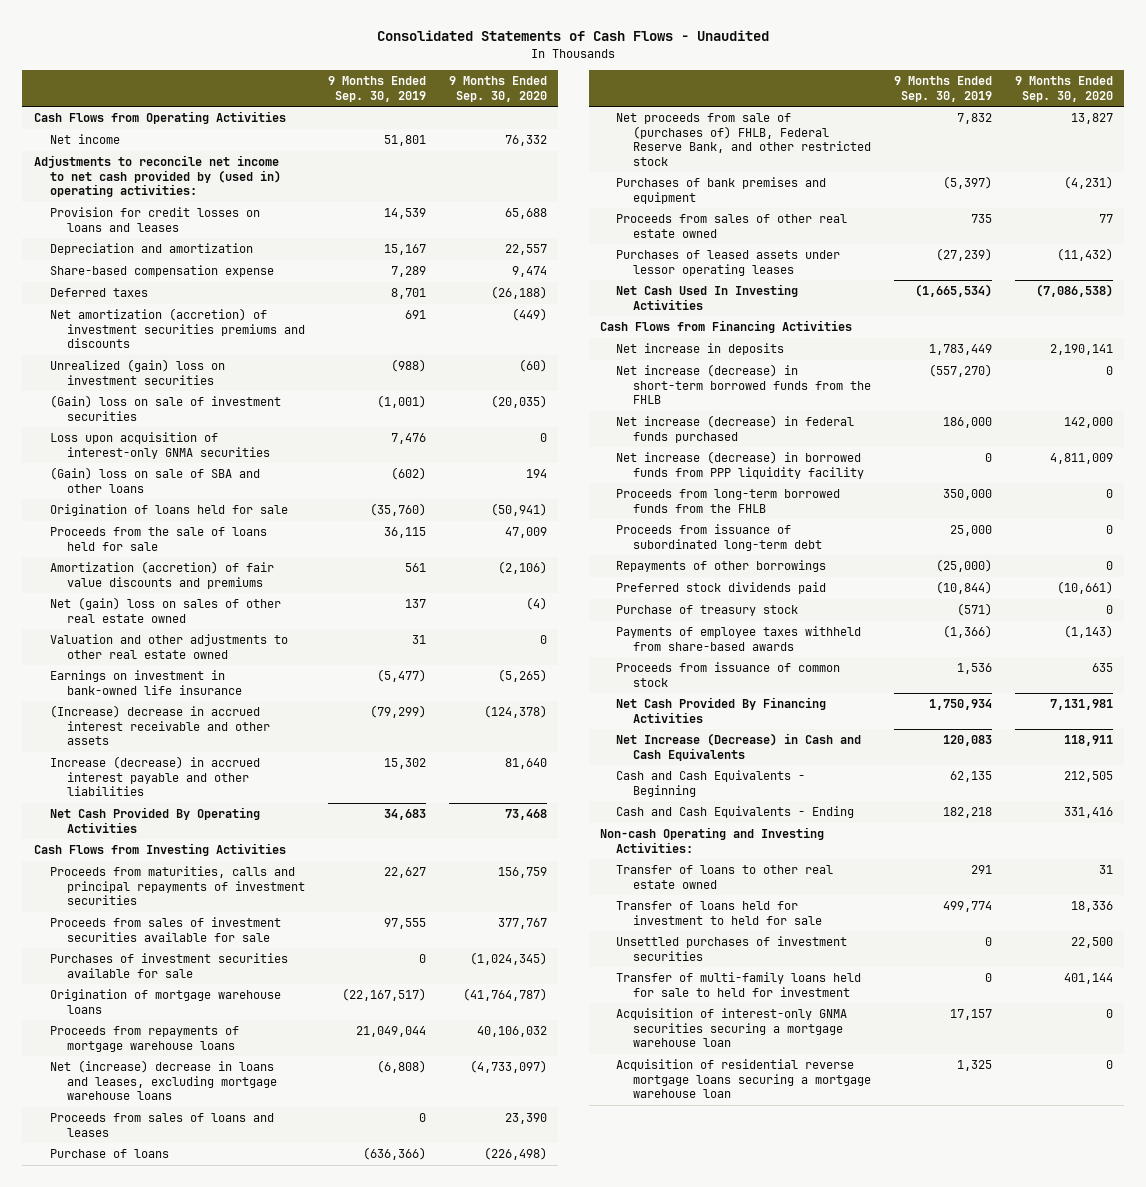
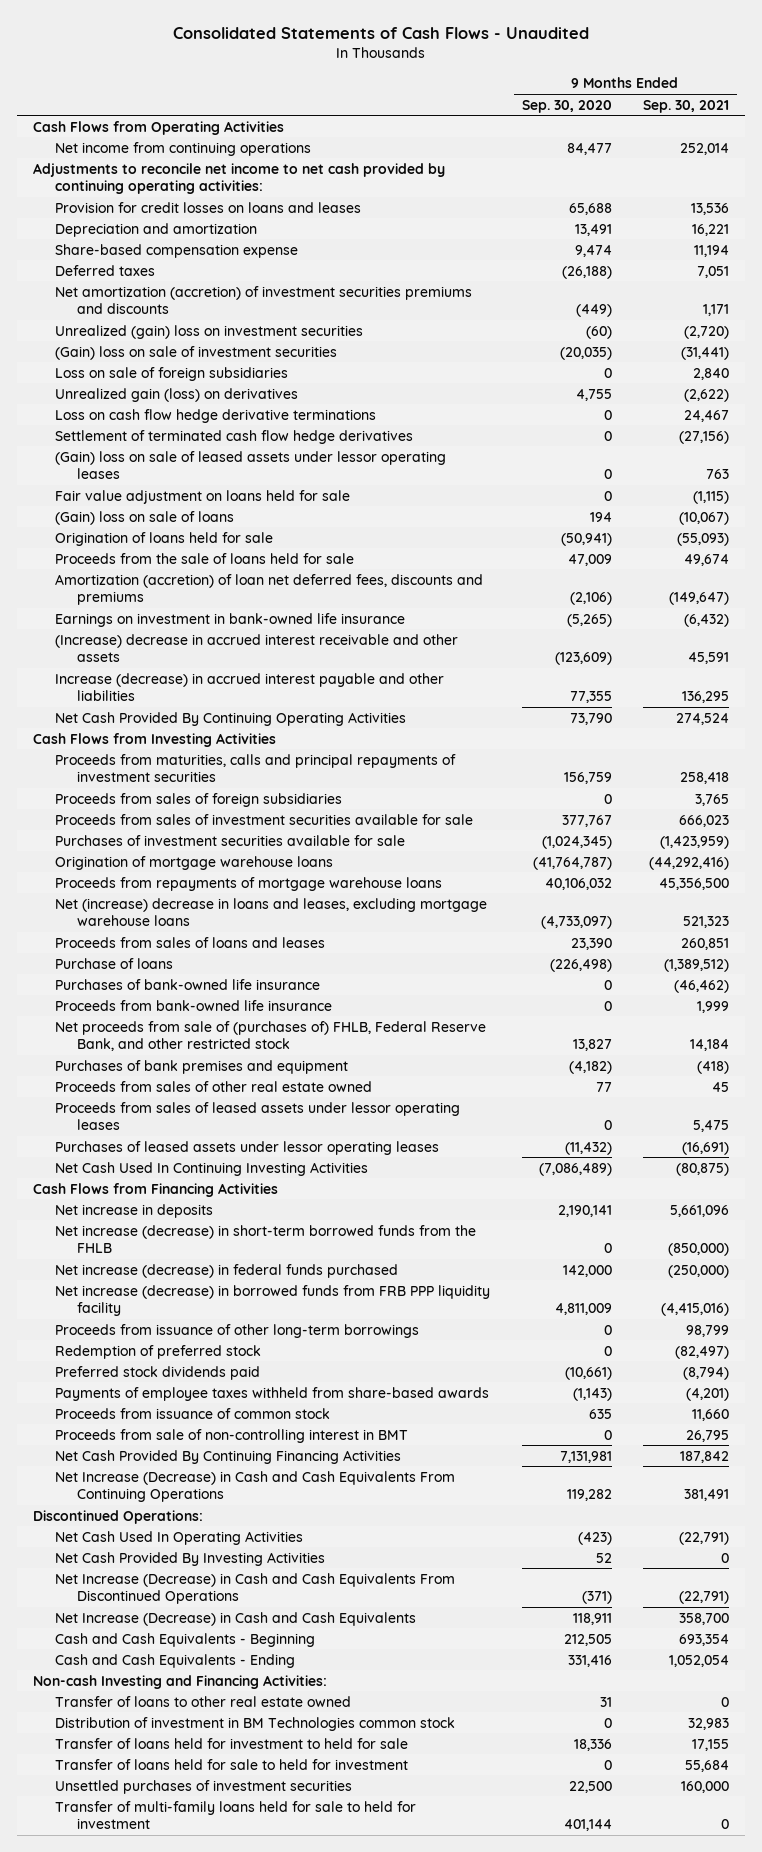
[327,76,426,102] 9 Months Ended Sep. 30, 2019 -> none
none -> [643,99,730,113] Sep. 30, 2021
[50,134,121,145] Net income -> none
none -> [55,141,312,156] Net income from continuing operations
[33,155,282,198] Adjustments to reconcile net income to net cash provided by (used in) operating activities: -> [32,162,445,195] Adjustments to reconcile net income to net cash provided by continuing operating activities:
[504,244,547,256] 22,557 -> [574,223,612,236] 13,491
[50,432,270,459] Loss upon acquisition of interest-only GNMA securities -> none
none -> [55,366,289,381] Loss on sale of foreign subsidiaries
none -> [55,387,299,402] Unrealized gain (loss) on derivatives
none -> [55,408,377,423] Loss on cash flow hedge derivative terminations
none -> [55,429,414,444] Settlement of terminated cash flow hedge derivatives
none -> [55,450,447,480] (Gain) loss on sale of leased assets under lessor operating leases
none -> [55,489,351,504] Fair value adjustment on loans held for sale
[50,467,261,493] (Gain) loss on sale of SBA and other loans -> [55,510,235,525] (Gain) loss on sale of loans
[50,597,282,623] Net (gain) loss on sales of other real estate owned -> none
[50,634,289,659] Valuation and other adjustments to other real estate owned -> none
[50,561,275,589] Amortization (accretion) of fair value discounts and premiums -> [55,573,484,606] Amortization (accretion) of loan net deferred fees, discounts and premiums
[483,705,547,719] (124,378) -> [554,652,612,666] (123,609)
[504,758,547,770] 81,640 -> [569,691,612,704] 77,355
[50,807,261,833] Net Cash Provided By Operating Activities -> [55,711,407,726] Net Cash Provided By Continuing Operating Activities
[504,809,547,821] 73,468 -> [569,712,612,725] 73,790
none -> [55,792,343,807] Proceeds from sales of foreign subsidiaries
none -> [55,978,321,990] Purchases of bank-owned life insurance
none -> [55,999,333,1011] Proceeds from bank-owned life insurance
[1063,176,1113,190] (4,231) -> [568,1060,612,1074] (4,182)
none -> [55,1101,461,1131] Proceeds from sales of leased assets under lessor operating leases
[616,284,799,310] Net Cash Used In Investing Activities -> [55,1161,369,1176] Net Cash Used In Continuing Investing Activities
[1035,284,1113,298] (7,086,538) -> [538,1162,612,1176] (7,086,489)
[616,489,841,513] Proceeds from long-term borrowed funds from the FHLB -> none
[616,560,827,573] Repayments of other borrowings -> none
[616,451,864,479] Net increase (decrease) in borrowed funds from PPP liquidity facility -> [55,1284,491,1317] Net increase (decrease) in borrowed funds from FRB PPP liquidity facility
[616,524,822,551] Proceeds from issuance of subordinated long-term debt -> [55,1323,420,1338] Proceeds from issuance of other long-term borrowings
none -> [55,1344,262,1359] Redemption of preferred stock
[616,605,799,617] Purchase of treasury stock -> none
none -> [55,1428,409,1443] Proceeds from sale of non-controlling interest in BMT
[616,697,827,723] Net Cash Provided By Financing Activities -> [55,1449,402,1464] Net Cash Provided By Continuing Financing Activities
none -> [55,1470,456,1503] Net Increase (Decrease) in Cash and Cash Equivalents From Continuing Operations
none -> [32,1509,203,1524] Discontinued Operations:
none -> [55,1530,304,1545] Net Cash Used In Operating Activities
none -> [55,1551,326,1566] Net Cash Provided By Investing Activities
none -> [55,1572,456,1605] Net Increase (Decrease) in Cash and Cash Equivalents From Discontinued Operations
[599,827,824,853] Non-cash Operating and Investing Activities: -> [32,1674,327,1689] Non-cash Investing and Financing Activities:
none -> [55,1716,456,1731] Distribution of investment in BM Technologies common stock
none -> [55,1758,409,1770] Transfer of loans held for sale to held for investment
[616,1008,848,1048] Acquisition of interest-only GNMA securities securing a mortgage warehouse loan -> none
[616,1059,871,1099] Acquisition of residential reverse mortgage loans securing a mortgage warehouse loan -> none

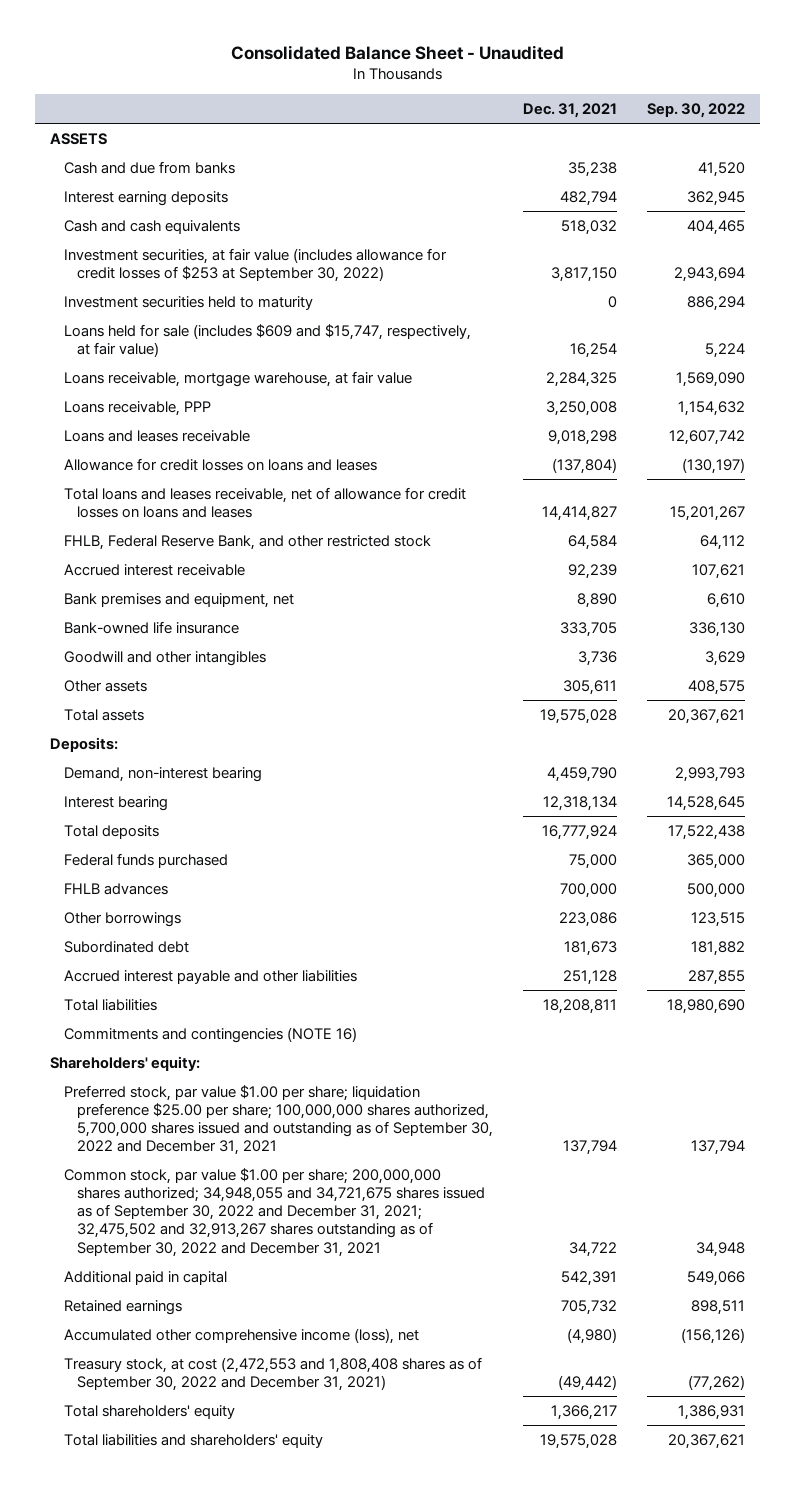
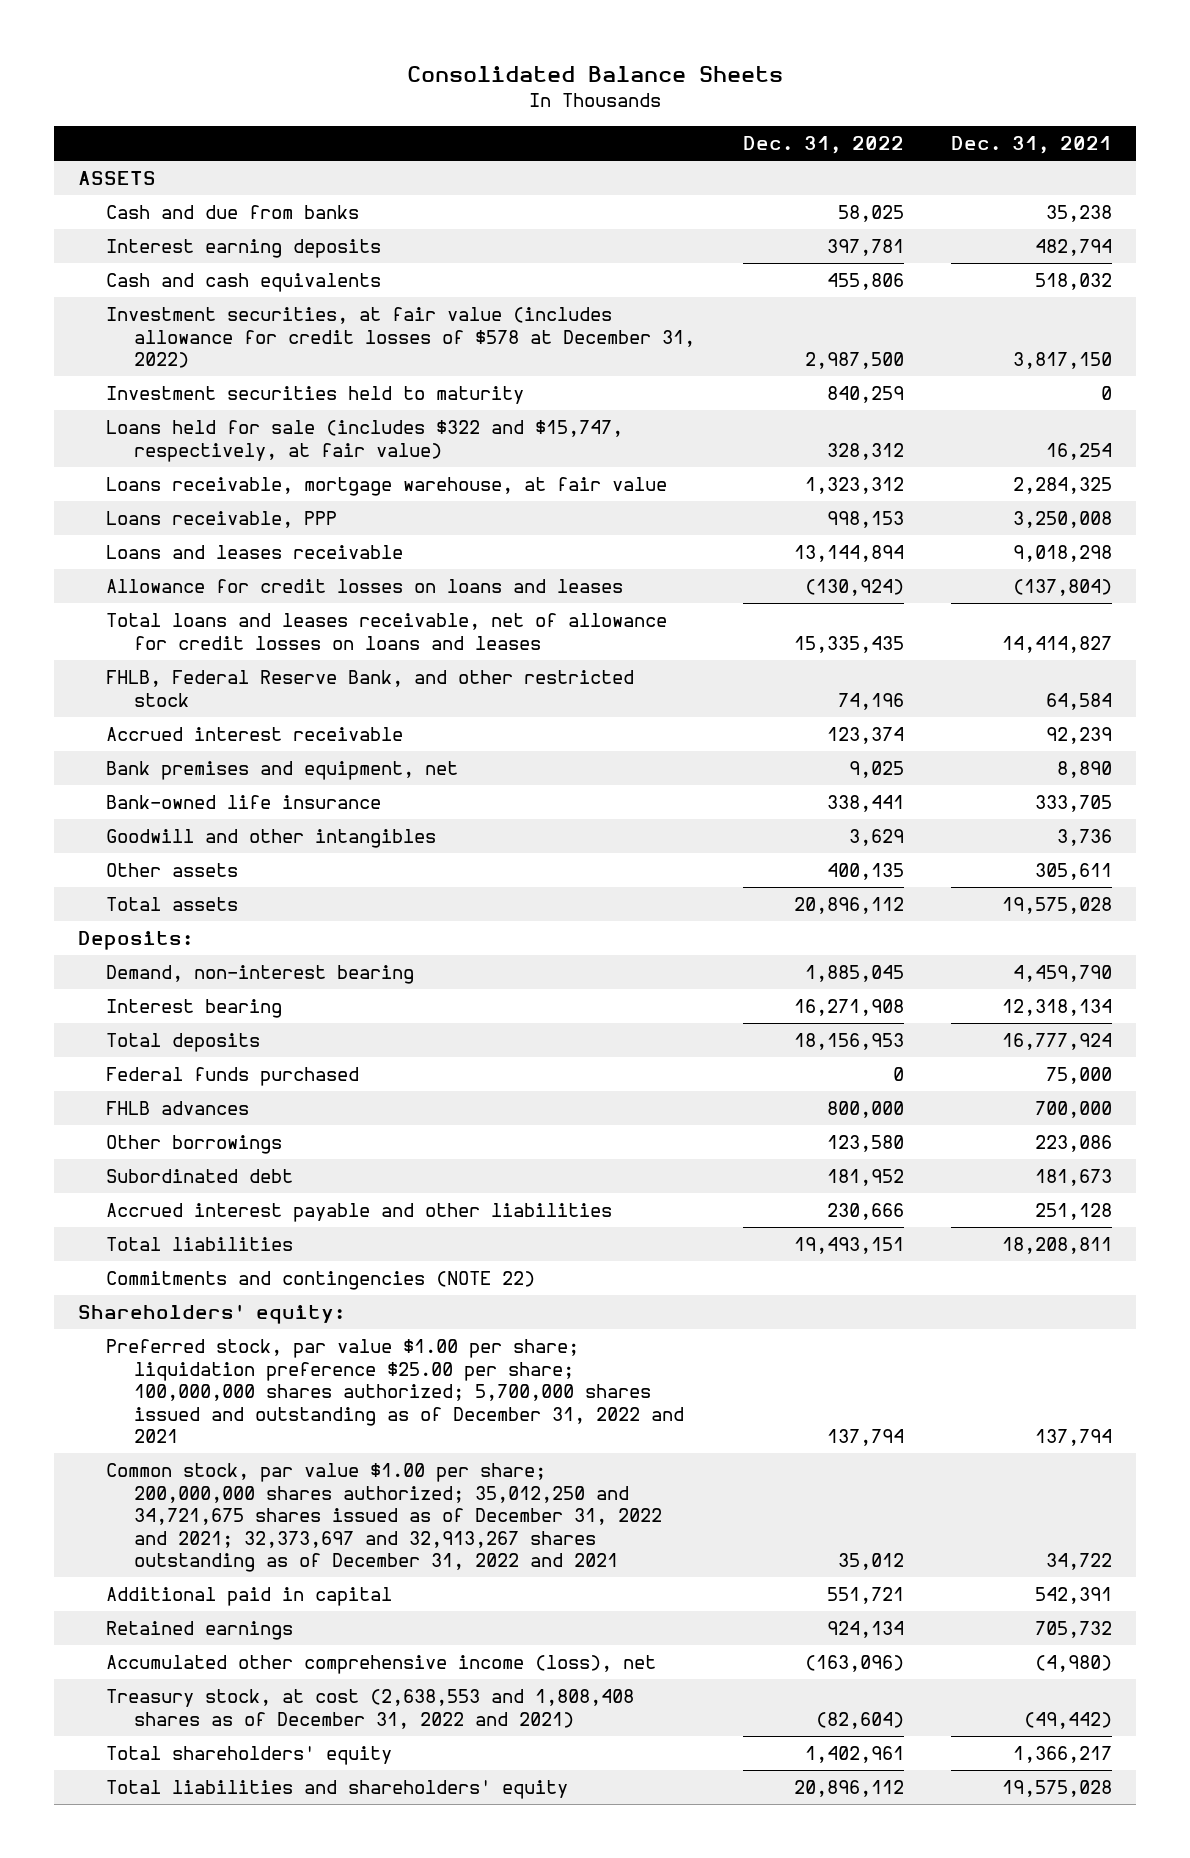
[230,44,564,60] Consolidated Balance Sheet - Unaudited -> [407,66,784,83] Consolidated Balance Sheets
[647,103,746,119] Sep. 30, 2022 -> none
none -> [742,135,904,154] Dec. 31, 2022
[63,247,447,282] Investment securities, at fair value (includes allowance for credit losses of $253 at September 30, 2022) -> [106,307,696,369] Investment securities, at fair value (includes allowance for credit losses of $578 at December 31, 2022)
[63,323,471,357] Loans held for sale (includes $609 and $15,747, respectively, at fair value) -> [106,420,624,462] Loans held for sale (includes $322 and $15,747, respectively, at fair value)
[63,1026,357,1043] Commitments and contingencies (NOTE 16) -> [106,1271,536,1291] Commitments and contingencies (NOTE 22)
[63,1084,494,1156] Preferred stock, par value $1.00 per share; liquidation preference $25.00 per share; 100,000,000 shares authorized, 5,700,000 shares issued and outstanding as of September 30, 2022 and December 31, 2021 -> [106,1339,685,1443] Preferred stock, par value $1.00 per share; liquidation preference $25.00 per share; 100,000,000 shares authorized; 5,700,000 shares issued and outstanding as of December 31, 2022 and 2021
[63,1167,486,1257] Common stock, par value $1.00 per share; 200,000,000 shares authorized; 34,948,055 and 34,721,675 shares issued as of September 30, 2022 and December 31, 2021; 32,475,502 and 32,913,267 shares outstanding as of September 30, 2022 and December 31, 2021 -> [106,1463,663,1572] Common stock, par value $1.00 per share; 200,000,000 shares authorized; 35,012,250 and 34,721,675 shares issued as of December 31, 2022 and 2021; 32,373,697 and 32,913,267 shares outstanding as of December 31, 2022 and 2021
[63,1356,482,1391] Treasury stock, at cost (2,472,553 and 1,808,408 shares as of September 30, 2022 and December 31, 2021) -> [106,1689,635,1729] Treasury stock, at cost (2,638,553 and 1,808,408 shares as of December 31, 2022 and 2021)

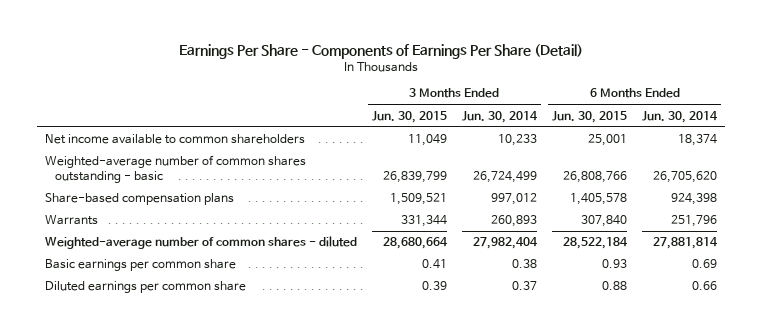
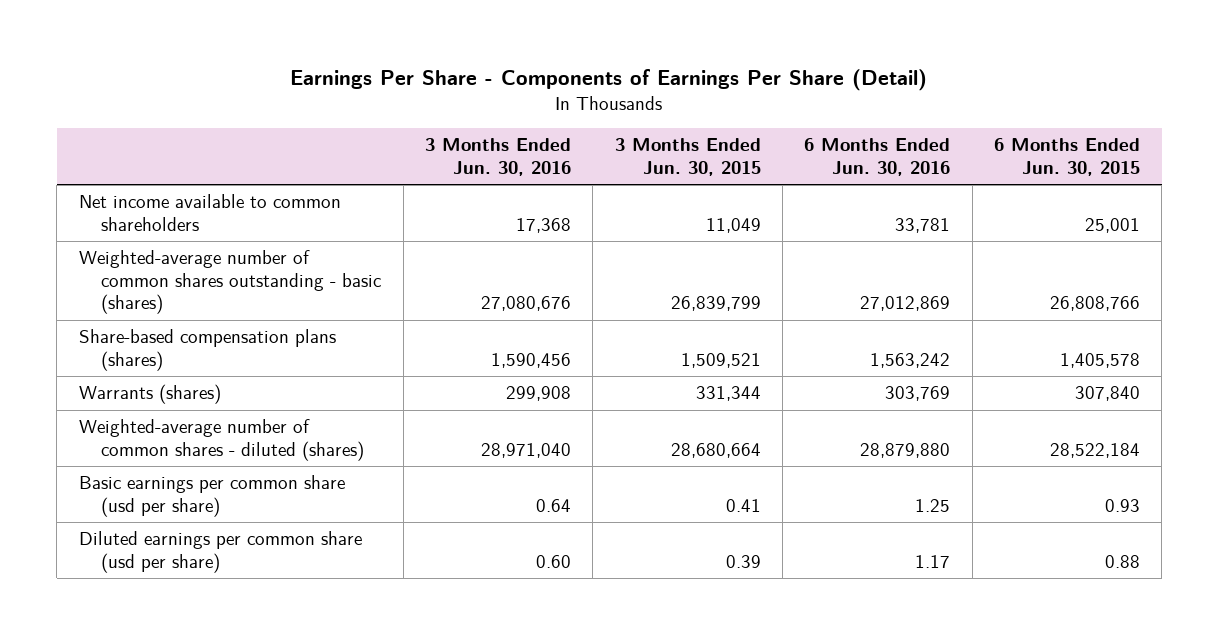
[461,110,538,123] Jun. 30, 2014 -> none
[642,110,719,123] Jun. 30, 2014 -> none
none -> [424,138,571,176] 3 Months Ended Jun. 30, 2016
none -> [804,138,951,176] 6 Months Ended Jun. 30, 2016
[44,155,306,184] Weighted-average number of common shares outstanding - basic -> [78,250,382,315] Weighted-average number of common shares outstanding - basic (shares)
[44,193,234,206] Share-based compensation plans -> [78,329,336,371] Share-based compensation plans (shares)
[44,215,98,226] Warrants -> [78,384,221,405] Warrants (shares)
[44,236,357,250] Weighted-average number of common shares - diluted -> [78,419,365,461] Weighted-average number of common shares - diluted (shares)
[44,259,236,272] Basic earnings per common share -> [78,475,345,517] Basic earnings per common share (usd per share)
[44,281,246,294] Diluted earnings per common share -> [78,531,362,573] Diluted earnings per common share (usd per share)

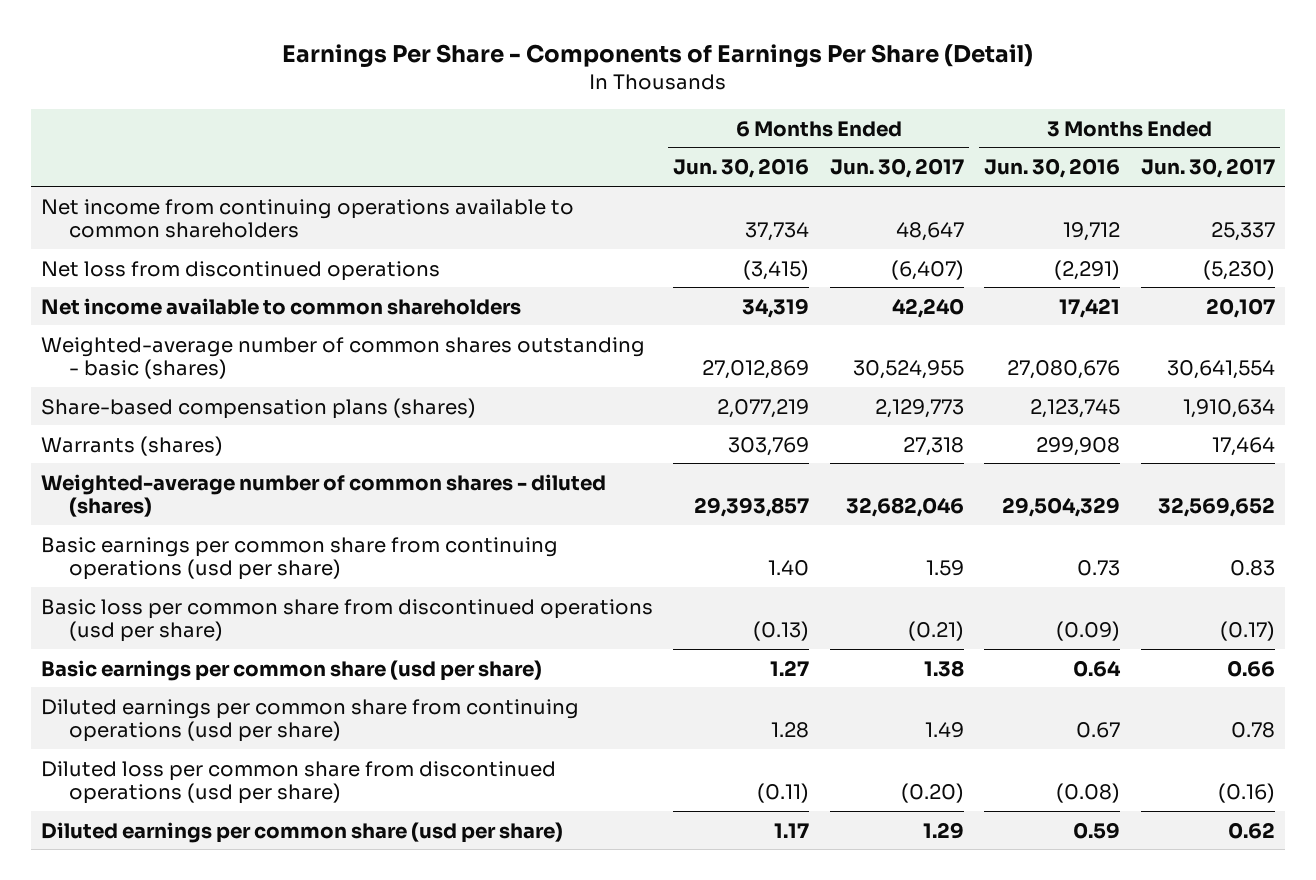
[614,138,761,176] 3 Months Ended Jun. 30, 2015 -> none
[994,138,1141,176] 6 Months Ended Jun. 30, 2015 -> none
none -> [829,158,964,179] Jun. 30, 2017
none -> [1140,158,1275,179] Jun. 30, 2017
none -> [41,198,575,238] Net income from continuing operations available to common shareholders
none -> [41,260,441,281] Net loss from discontinued operations
[515,217,571,233] 17,368 -> [1059,297,1121,318] 17,421
[895,217,951,233] 33,781 -> [742,297,810,318] 34,319
[490,352,571,368] 1,590,456 -> [1030,398,1121,418] 2,123,745
[870,352,951,368] 1,563,242 -> [717,398,810,418] 2,077,219
[480,442,571,458] 28,971,040 -> [1002,496,1121,517] 29,504,329
[860,442,951,458] 28,879,880 -> [694,496,810,517] 29,393,857
none -> [41,536,559,580] Basic earnings per common share from continuing operations (usd per share)
none -> [41,598,654,642] Basic loss per common share from discontinued operations (usd per share)
[915,498,951,512] 1.25 -> [770,659,810,676] 1.27
none -> [41,698,580,742] Diluted earnings per common share from continuing operations (usd per share)
none -> [41,760,557,804] Diluted loss per common share from discontinued operations (usd per share)
[535,554,571,568] 0.60 -> [1073,821,1121,839] 0.59

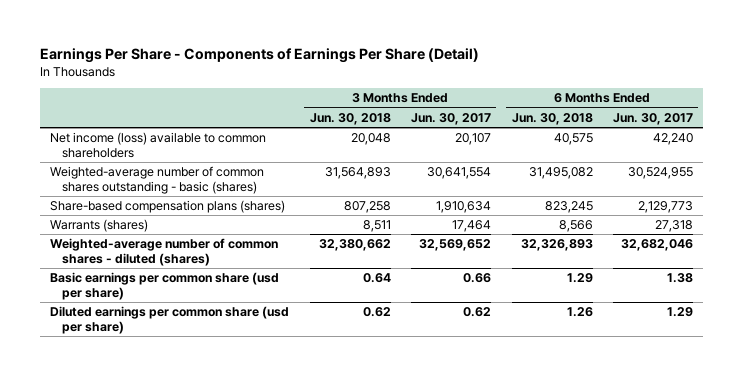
[673,158,810,179] Jun. 30, 2016 -> none
[984,158,1121,179] Jun. 30, 2016 -> none
none -> [309,112,391,125] Jun. 30, 2018
none -> [511,112,593,125] Jun. 30, 2018
[41,198,575,238] Net income from continuing operations available to common shareholders -> none
[41,260,441,281] Net loss from discontinued operations -> none
[41,297,522,315] Net income available to common shareholders -> [50,132,267,158] Net income (loss) available to common shareholders
[41,536,559,580] Basic earnings per common share from continuing operations (usd per share) -> none
[41,598,654,642] Basic loss per common share from discontinued operations (usd per share) -> none
[41,698,580,742] Diluted earnings per common share from continuing operations (usd per share) -> none
[41,760,557,804] Diluted loss per common share from discontinued operations (usd per share) -> none

